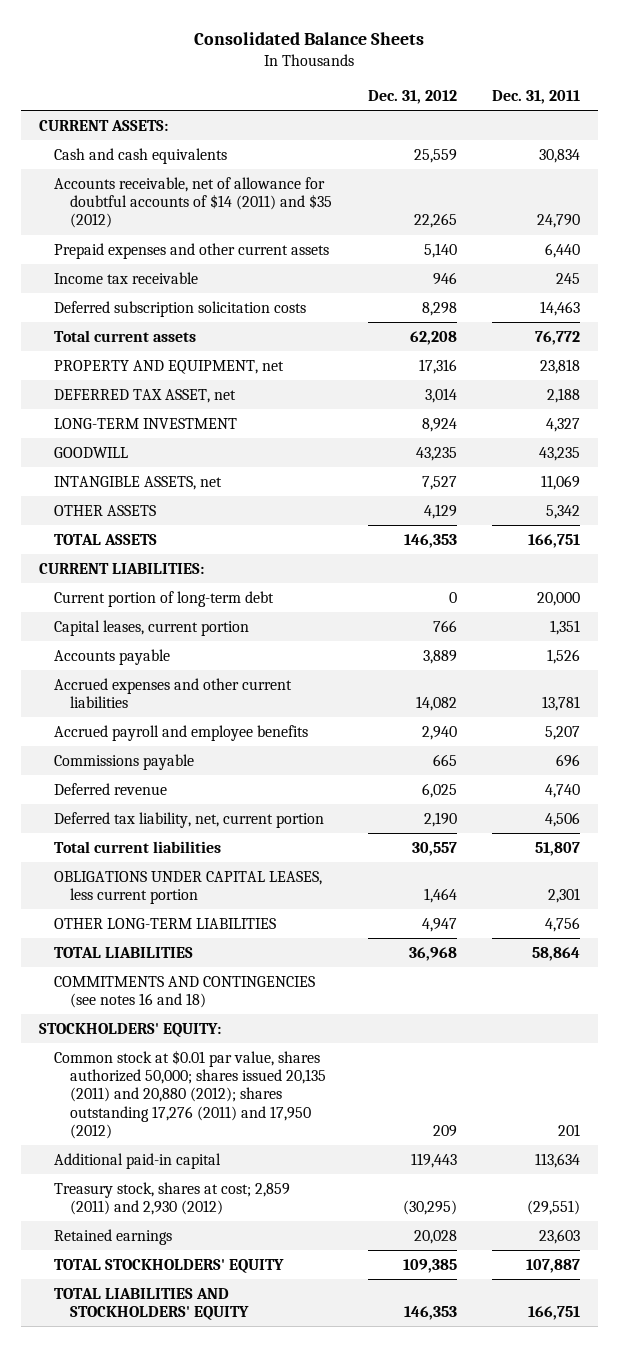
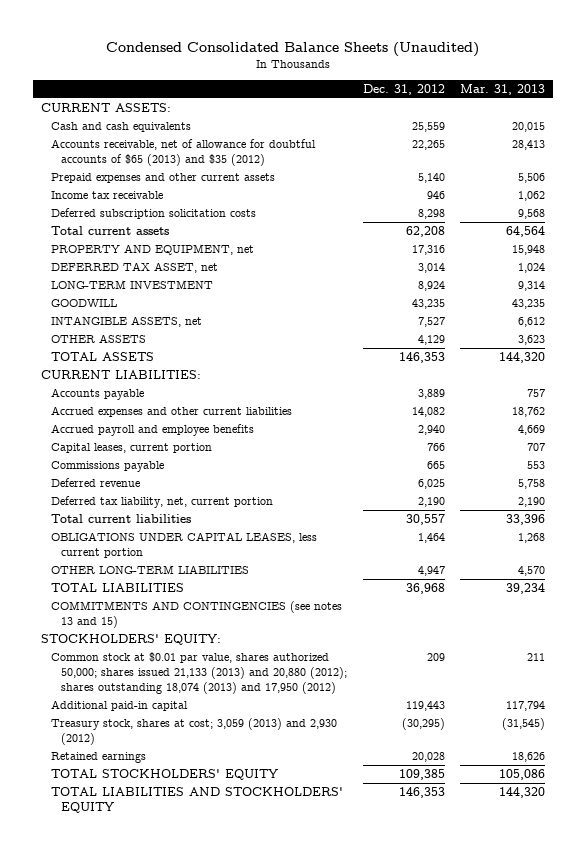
[194,31,425,45] Consolidated Balance Sheets -> [106,41,480,57] Condensed Consolidated Balance Sheets (Unaudited)
[492,89,581,104] Dec. 31, 2011 -> none
none -> [460,83,546,95] Mar. 31, 2013
[54,176,333,229] Accounts receivable, net of allowance for doubtful accounts of $14 (2011) and $35 (2012) -> [51,139,317,166] Accounts receivable, net of allowance for doubtful accounts of $65 (2013) and $35 (2012)
[54,590,275,607] Current portion of long-term debt -> none
[54,619,250,636] Capital leases, current portion -> [51,443,213,454] Capital leases, current portion
[54,975,316,1009] COMMITMENTS AND CONTINGENCIES (see notes 16 and 18) -> [51,601,343,628] COMMITMENTS AND CONTINGENCIES (see notes 13 and 15)
[54,1049,327,1139] Common stock at $0.01 par value, shares authorized 50,000; shares issued 20,135 (2011) and 20,880 (2012); shares outstanding 17,276 (2011) and 17,950 (2012) -> [51,652,348,694] Common stock at $0.01 par value, shares authorized 50,000; shares issued 21,133 (2013) and 20,880 (2012); shares outstanding 18,074 (2013) and 17,950 (2012)
[54,1181,291,1216] Treasury stock, shares at cost; 2,859 (2011) and 2,930 (2012) -> [51,718,338,745] Treasury stock, shares at cost; 3,059 (2013) and 2,930 (2012)

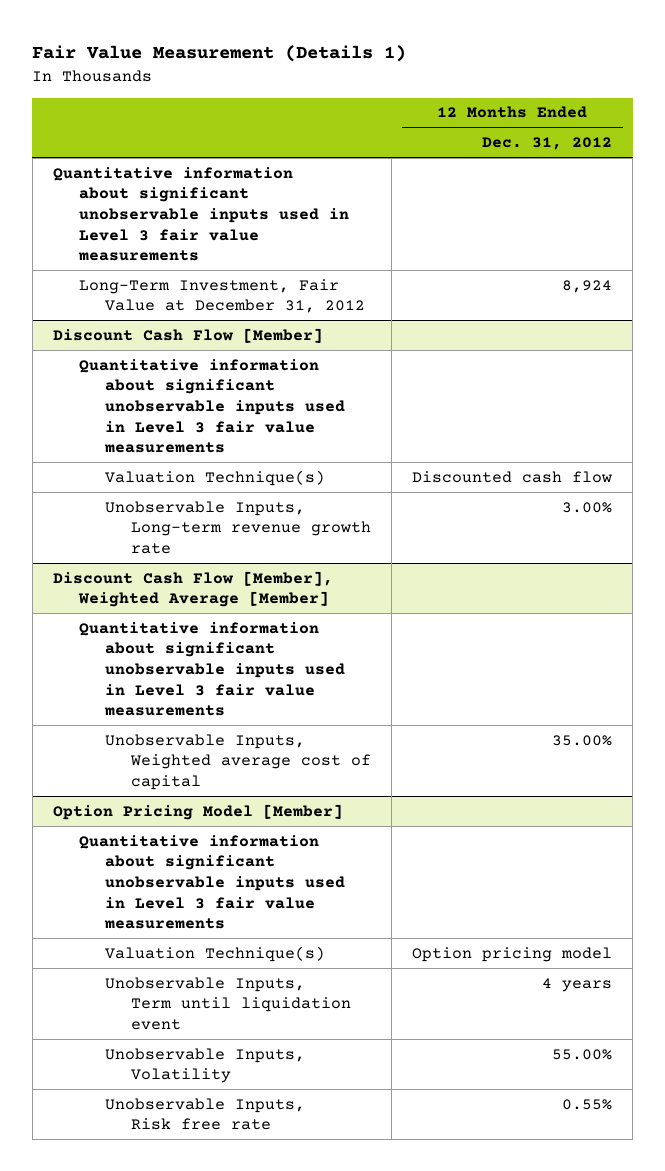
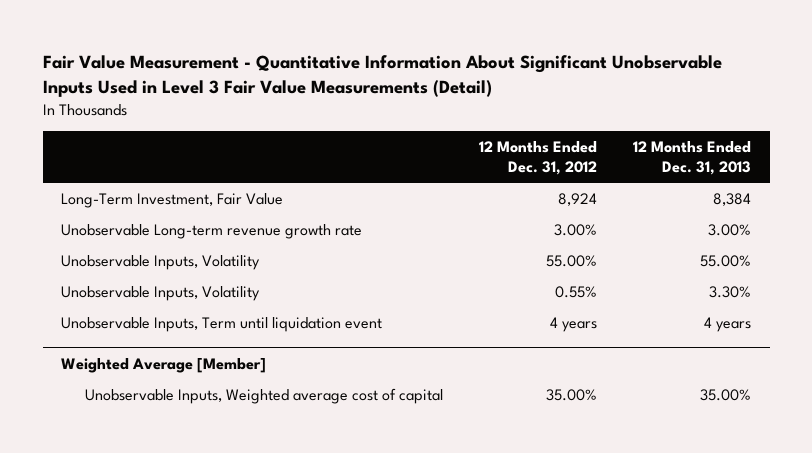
[32,45,407,63] Fair Value Measurement (Details 1) -> [42,55,722,98] Fair Value Measurement - Quantitative Information About Significant Unobservable Inputs Used in Level 3 Fair Value Measurements (Detail)
none -> [633,141,752,175] 12 Months Ended Dec. 31, 2013
[53,166,349,262] Quantitative information about significant unobservable inputs used in Level 3 fair value measurements -> none
[53,327,324,343] Discount Cash Flow [Member] -> none
[78,358,345,454] Quantitative information about significant unobservable inputs used in Level 3 fair value measurements -> none
[104,469,325,486] Valuation Technique(s) -> none
[53,570,334,608] Discount Cash Flow [Member], Weighted Average [Member] -> none
[78,621,345,717] Quantitative information about significant unobservable inputs used in Level 3 fair value measurements -> none
[104,733,371,790] Unobservable Inputs, Weighted average cost of capital -> none
[53,803,344,820] Option Pricing Model [Member] -> none
[78,834,345,930] Quantitative information about significant unobservable inputs used in Level 3 fair value measurements -> none
[104,945,325,962] Valuation Technique(s) -> none
[104,976,351,1030] Unobservable Inputs, Term until liquidation event -> none
[78,278,365,314] Long-Term Investment, Fair Value at December 31, 2012 -> [60,193,283,209] Long-Term Investment, Fair Value
[104,500,371,554] Unobservable Inputs, Long-term revenue growth rate -> [60,224,362,240] Unobservable Long-term revenue growth rate
[104,1097,305,1131] Unobservable Inputs, Risk free rate -> [60,286,260,302] Unobservable Inputs, Volatility
none -> [60,317,382,333] Unobservable Inputs, Term until liquidation event
none -> [60,357,266,373] Weighted Average [Member]
none -> [85,388,444,405] Unobservable Inputs, Weighted average cost of capital

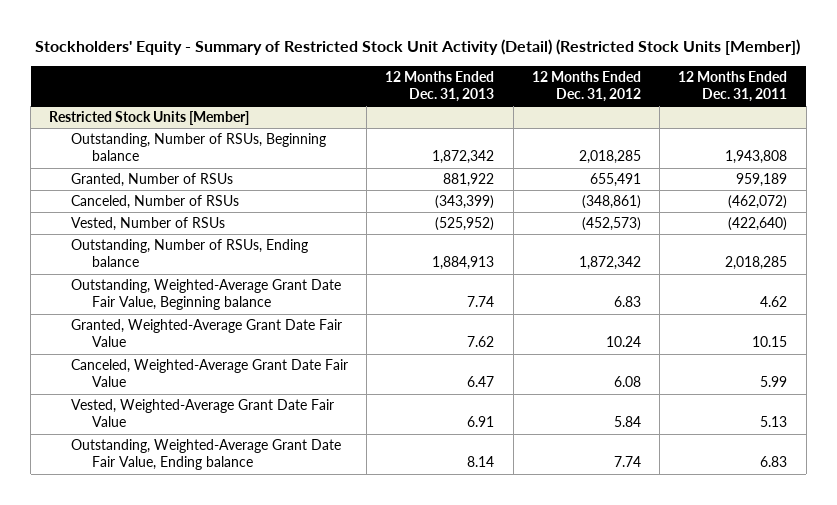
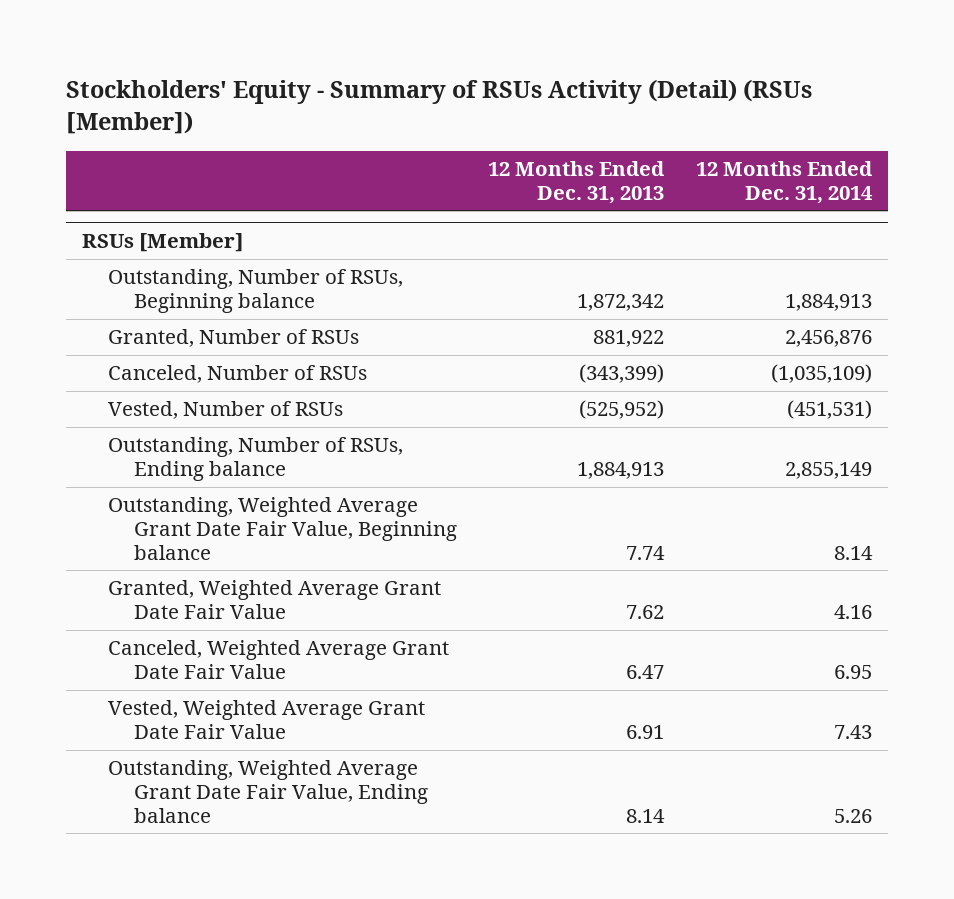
[35,38,801,55] Stockholders' Equity - Summary of Restricted Stock Unit Activity (Detail) (Restricted Stock Units [Member]) -> [65,78,812,134] Stockholders' Equity - Summary of RSUs Activity (Detail) (RSUs [Member])
[531,70,641,103] 12 Months Ended Dec. 31, 2012 -> none
[678,70,788,103] 12 Months Ended Dec. 31, 2011 -> none
none -> [696,160,874,204] 12 Months Ended Dec. 31, 2014
[49,111,250,126] Restricted Stock Units [Member] -> none
none -> [81,233,243,253] RSUs [Member]
[70,279,341,311] Outstanding, Weighted-Average Grant Date Fair Value, Beginning balance -> [107,497,457,560] Outstanding, Weighted Average Grant Date Fair Value, Beginning balance
[70,319,342,348] Granted, Weighted-Average Grant Date Fair Value -> [107,580,441,620] Granted, Weighted Average Grant Date Fair Value
[70,359,348,388] Canceled, Weighted-Average Grant Date Fair Value -> [107,640,449,680] Canceled, Weighted Average Grant Date Fair Value
[70,399,334,428] Vested, Weighted-Average Grant Date Fair Value -> [107,700,425,740] Vested, Weighted Average Grant Date Fair Value
[70,439,341,471] Outstanding, Weighted-Average Grant Date Fair Value, Ending balance -> [107,760,428,823] Outstanding, Weighted Average Grant Date Fair Value, Ending balance

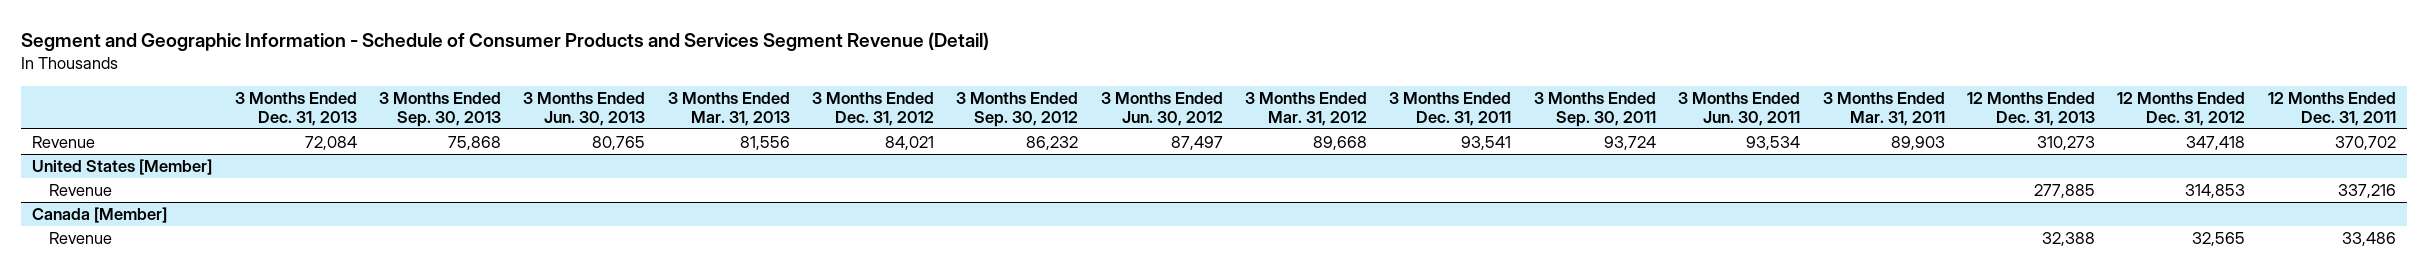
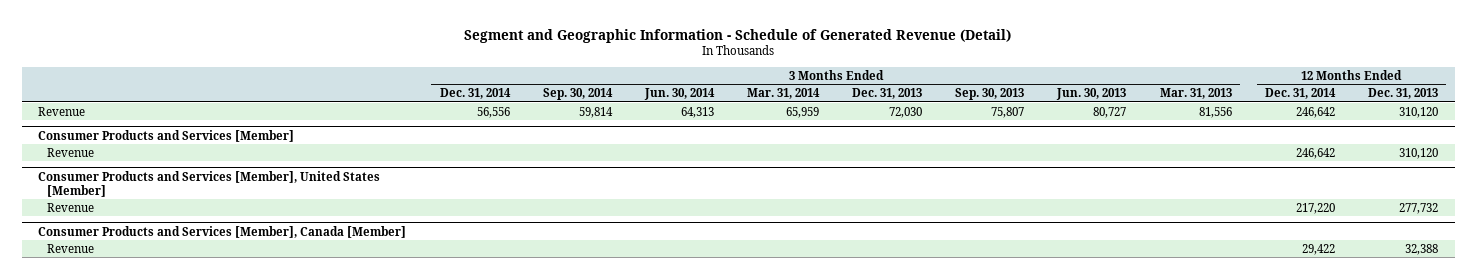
[21,31,990,51] Segment and Geographic Information - Schedule of Consumer Products and Services Segment Revenue (Detail) -> [464,28,1012,43] Segment and Geographic Information - Schedule of Generated Revenue (Detail)
[812,91,935,126] 3 Months Ended Dec. 31, 2012 -> none
[956,91,1079,127] 3 Months Ended Sep. 30, 2012 -> none
[1100,91,1223,126] 3 Months Ended Jun. 30, 2012 -> none
[1245,91,1368,126] 3 Months Ended Mar. 31, 2012 -> none
[1389,91,1512,126] 3 Months Ended Dec. 31, 2011 -> none
[1533,91,1656,127] 3 Months Ended Sep. 30, 2011 -> none
[1678,91,1801,126] 3 Months Ended Jun. 30, 2011 -> none
[1822,91,1945,126] 3 Months Ended Mar. 31, 2011 -> none
[2117,91,2246,126] 12 Months Ended Dec. 31, 2012 -> none
[2267,91,2396,126] 12 Months Ended Dec. 31, 2011 -> none
none -> [439,88,511,100] Dec. 31, 2014
none -> [542,88,613,101] Sep. 30, 2014
none -> [643,88,715,101] Jun. 30, 2014
none -> [747,88,821,100] Mar. 31, 2014
none -> [1264,88,1336,100] Dec. 31, 2014
[32,159,213,176] United States [Member] -> none
[32,207,168,224] Canada [Member] -> none
[304,136,357,151] 72,084 -> [889,106,923,118] 72,030
[447,136,501,151] 75,868 -> [991,106,1025,118] 75,807
[592,136,646,151] 80,765 -> [1093,106,1127,118] 80,727
[2036,136,2095,151] 310,273 -> [1398,106,1438,118] 310,120
none -> [38,129,295,142] Consumer Products and Services [Member]
[2033,184,2095,199] 277,885 -> [1398,147,1438,159] 310,120
none -> [38,170,381,197] Consumer Products and Services [Member], United States [Member]
none -> [47,202,95,212] Revenue
none -> [38,225,407,238] Consumer Products and Services [Member], Canada [Member]

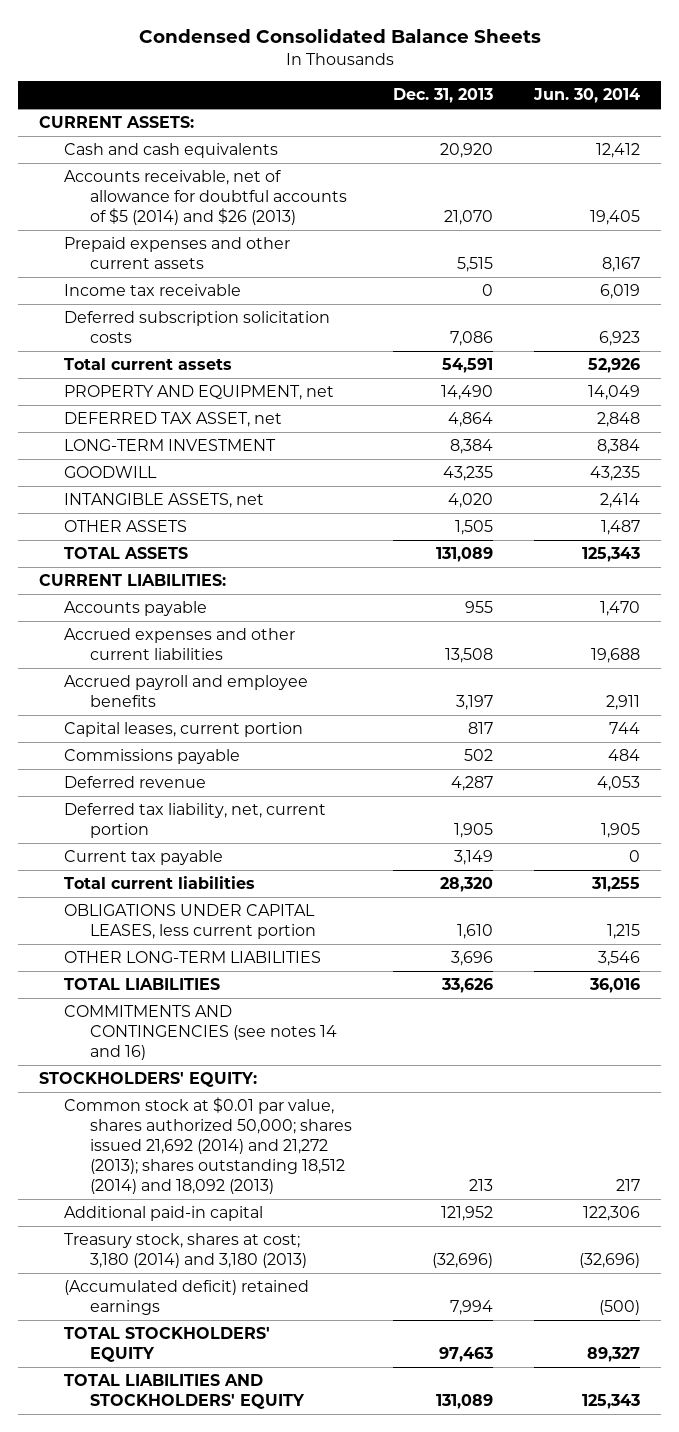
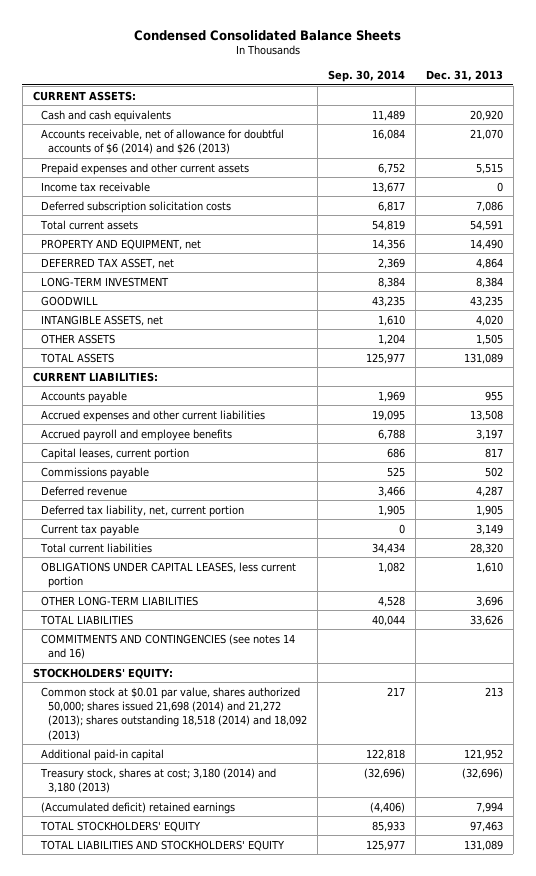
[533,88,641,104] Jun. 30, 2014 -> none
none -> [328,70,406,83] Sep. 30, 2014
[64,170,347,225] Accounts receivable, net of allowance for doubtful accounts of $5 (2014) and $26 (2013) -> [40,128,284,155] Accounts receivable, net of allowance for doubtful accounts of $6 (2014) and $26 (2013)
[64,1097,352,1194] Common stock at $0.01 par value, shares authorized 50,000; shares issued 21,692 (2014) and 21,272 (2013); shares outstanding 18,512 (2014) and 18,092 (2013) -> [40,686,308,741] Common stock at $0.01 par value, shares authorized 50,000; shares issued 21,698 (2014) and 21,272 (2013); shares outstanding 18,518 (2014) and 18,092 (2013)

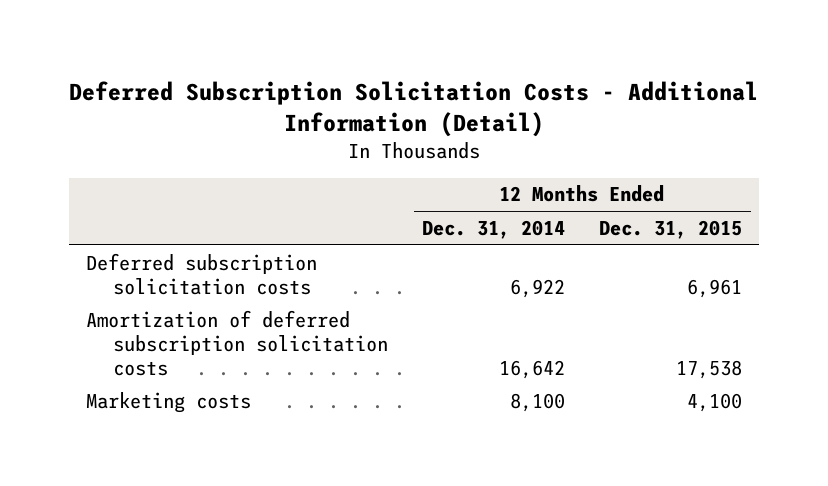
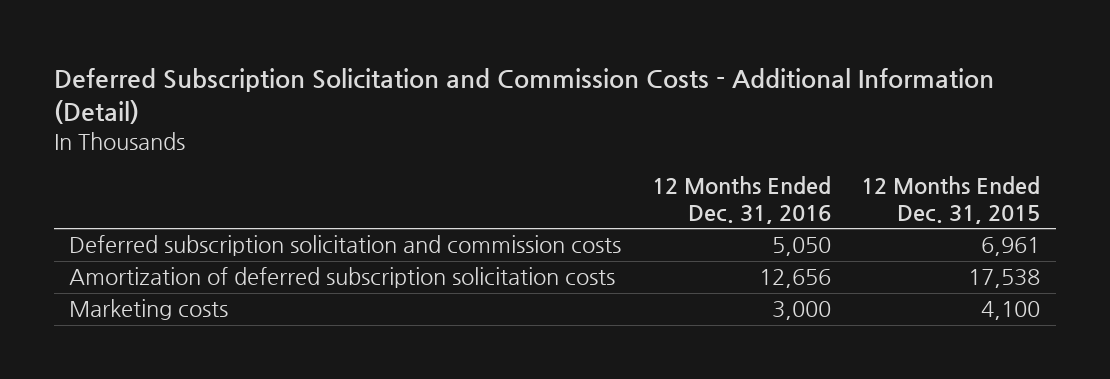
[68,80,758,137] Deferred Subscription Solicitation Costs - Additional Information (Detail) -> [53,67,994,124] Deferred Subscription Solicitation and Commission Costs - Additional Information (Detail)
[422,219,566,239] Dec. 31, 2014 -> none
none -> [651,176,831,224] 12 Months Ended Dec. 31, 2016
[85,252,317,295] Deferred subscription solicitation costs -> [69,235,622,257] Deferred subscription solicitation and commission costs

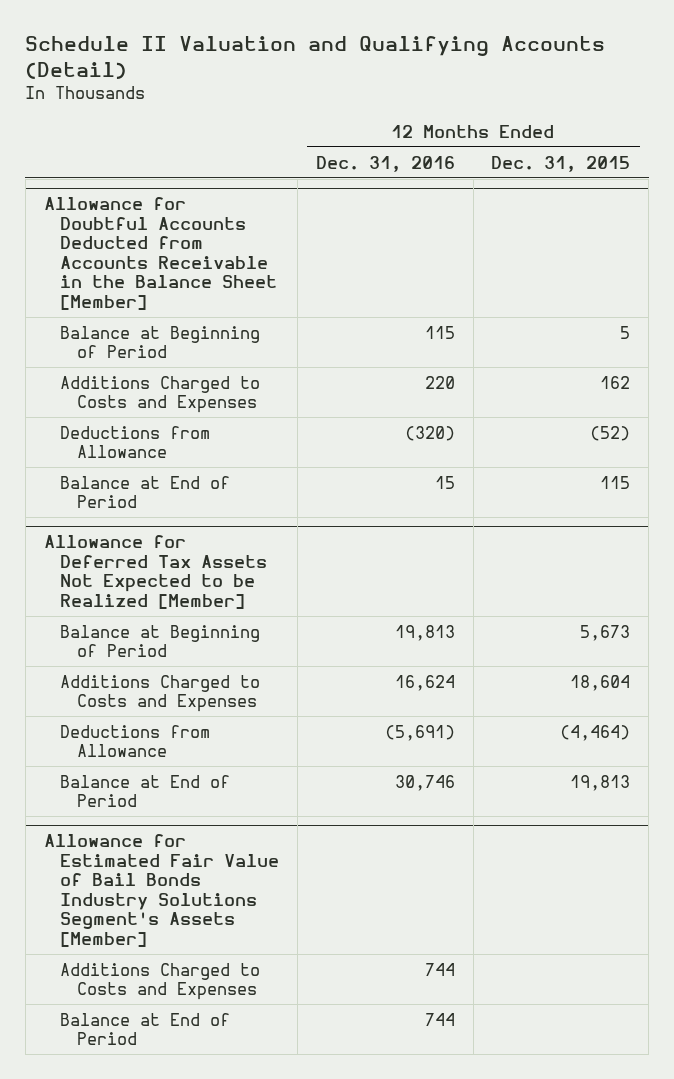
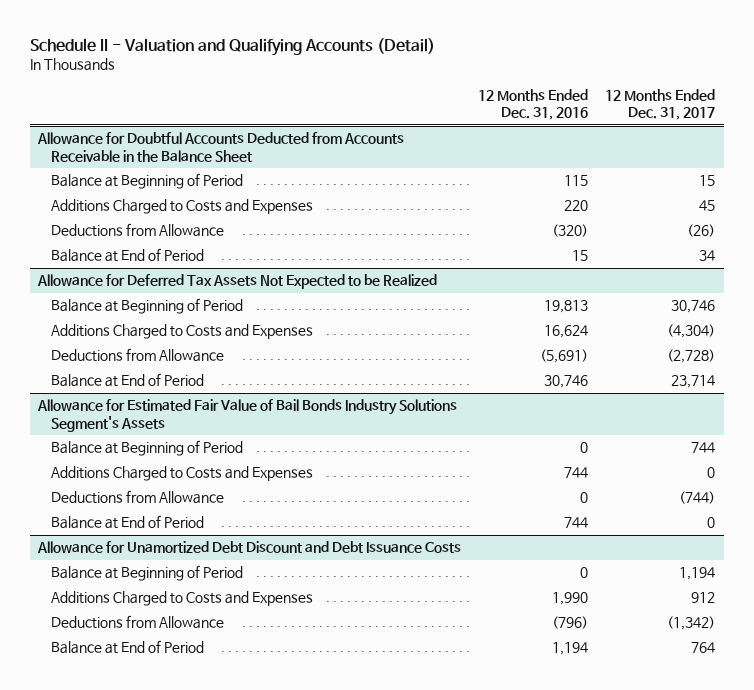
[25,36,606,80] Schedule II Valuation and Qualifying Accounts (Detail) -> [29,37,435,56] Schedule II - Valuation and Qualifying Accounts (Detail)
[491,155,631,172] Dec. 31, 2015 -> none
none -> [605,89,716,121] 12 Months Ended Dec. 31, 2017
[43,197,278,310] Allowance for Doubtful Accounts Deducted from Accounts Receivable in the Balance Sheet [Member] -> [37,132,405,162] Allowance for Doubtful Accounts Deducted from Accounts Receivable in the Balance Sheet
[43,535,268,609] Allowance for Deferred Tax Assets Not Expected to be Realized [Member] -> [37,274,438,290] Allowance for Deferred Tax Assets Not Expected to be Realized
[43,834,280,947] Allowance for Estimated Fair Value of Bail Bonds Industry Solutions Segment's Assets [Member] -> [37,399,458,432] Allowance for Estimated Fair Value of Bail Bonds Industry Solutions Segment's Assets
none -> [51,440,244,457] Balance at Beginning of Period
none -> [51,490,225,505] Deductions from Allowance
none -> [37,541,462,554] Allowance for Unamortized Debt Discount and Debt Issuance Costs
none -> [51,565,244,582] Balance at Beginning of Period
none -> [51,591,314,607] Additions Charged to Costs and Expenses
none -> [51,615,225,630] Deductions from Allowance
none -> [51,640,205,655] Balance at End of Period

